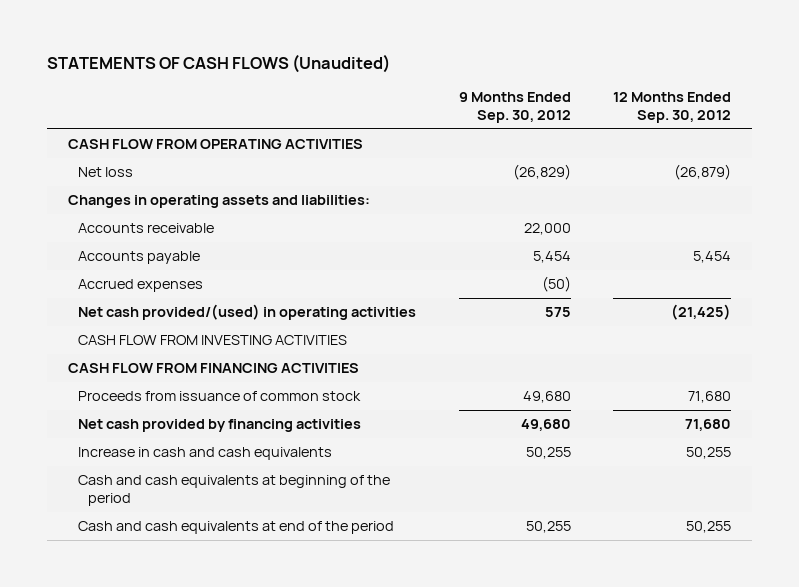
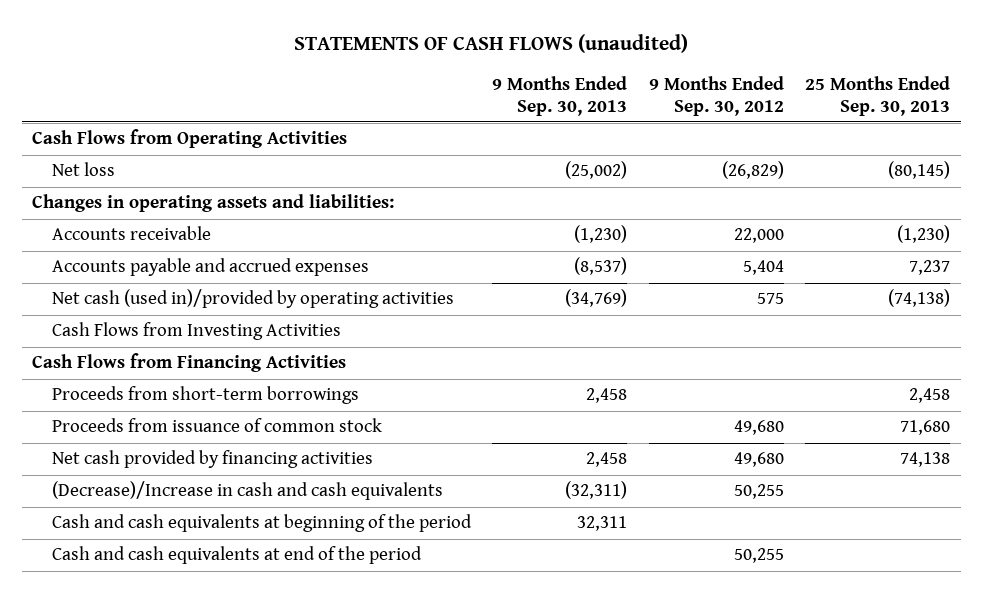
[46,53,390,73] STATEMENTS OF CASH FLOWS (Unaudited) -> [294,34,689,54] STATEMENTS OF CASH FLOWS (unaudited)
[613,92,732,124] 12 Months Ended Sep. 30, 2012 -> none
none -> [492,76,628,116] 9 Months Ended Sep. 30, 2013
none -> [805,76,951,116] 25 Months Ended Sep. 30, 2013
[67,139,363,150] CASH FLOW FROM OPERATING ACTIVITIES -> [32,129,348,149] Cash Flows from Operating Activities
[78,279,204,293] Accrued expenses -> none
[78,251,201,265] Accounts payable -> [51,258,369,277] Accounts payable and accrued expenses
[532,251,571,264] 5,454 -> [742,260,784,276] 5,404
[78,304,417,321] Net cash provided/(used) in operating activities -> [51,289,454,309] Net cash (used in)/provided by operating activities
[78,335,348,346] CASH FLOW FROM INVESTING ACTIVITIES -> [51,322,341,341] Cash Flows from Investing Activities
[67,363,359,374] CASH FLOW FROM FINANCING ACTIVITIES -> [32,353,347,373] Cash Flows from Financing Activities
none -> [51,386,359,405] Proceeds from short-term borrowings
[78,447,333,461] Increase in cash and cash equivalents -> [51,481,443,501] (Decrease)/Increase in cash and cash equivalents

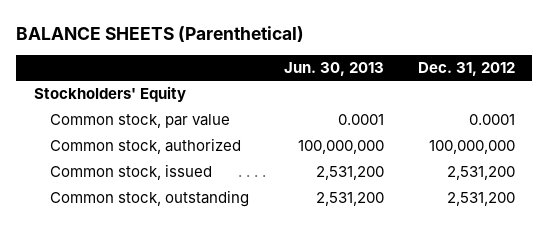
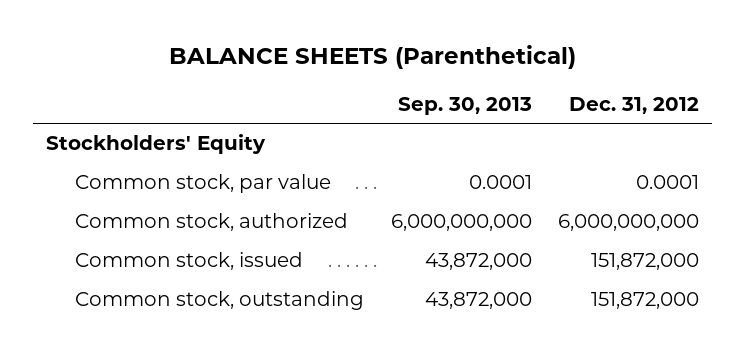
[283,62,384,77] Jun. 30, 2013 -> none
none -> [397,96,532,115] Sep. 30, 2013
[429,140,516,155] 100,000,000 -> [557,214,699,232] 6,000,000,000
[447,166,516,181] 2,531,200 -> [590,253,699,271] 151,872,000
[447,192,516,207] 2,531,200 -> [590,292,699,310] 151,872,000

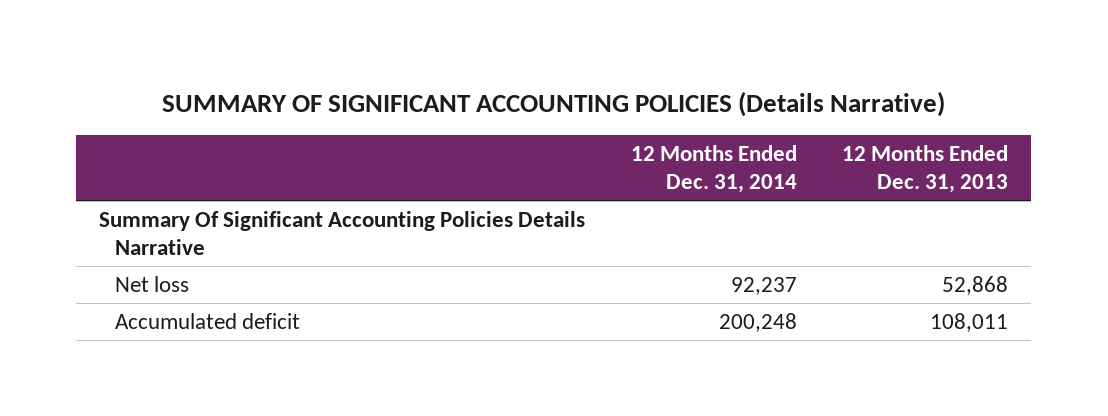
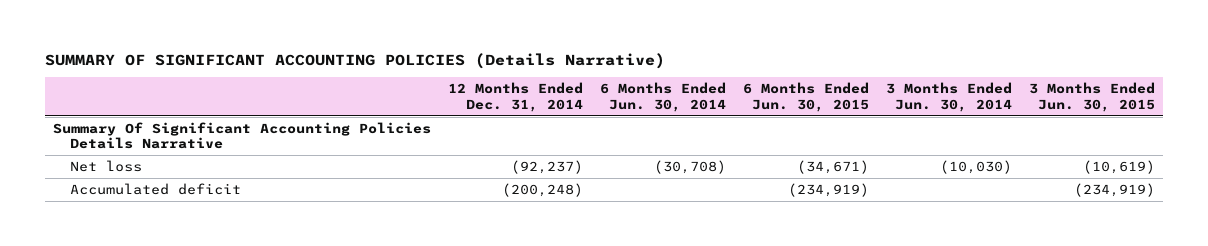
[842,144,1009,194] 12 Months Ended Dec. 31, 2013 -> none
none -> [599,82,726,112] 6 Months Ended Jun. 30, 2014
none -> [742,82,869,112] 6 Months Ended Jun. 30, 2015
none -> [885,82,1012,112] 3 Months Ended Jun. 30, 2014
none -> [1028,82,1155,112] 3 Months Ended Jun. 30, 2015
[730,277,797,296] 92,237 -> [511,159,584,174] (92,237)
[718,313,797,333] 200,248 -> [502,182,584,197] (200,248)

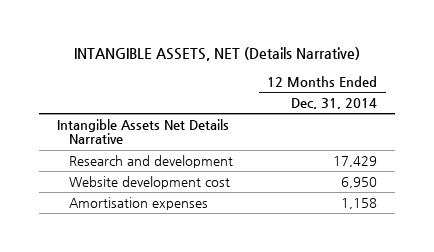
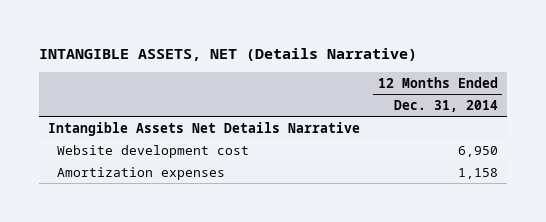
[68,154,233,168] Research and development -> none
[68,196,208,210] Amortisation expenses -> [57,166,226,180] Amortization expenses

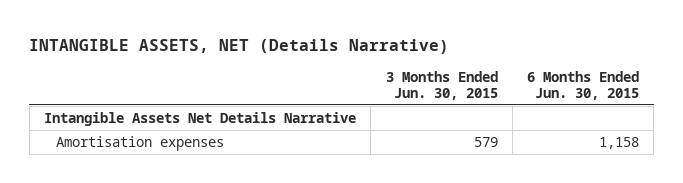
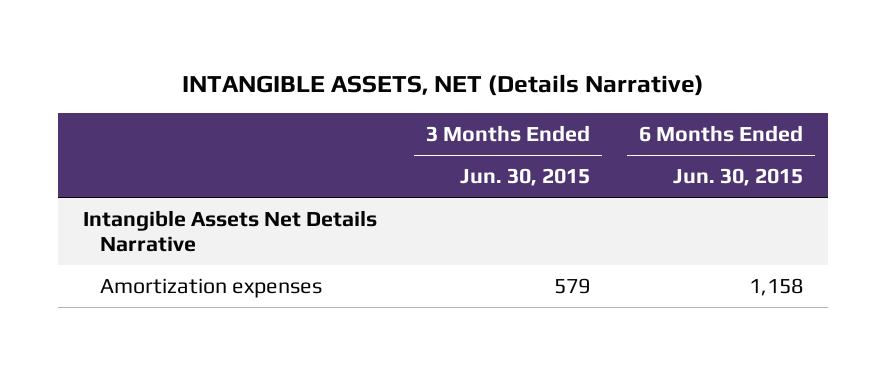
[55,135,224,151] Amortisation expenses -> [99,277,322,298] Amortization expenses

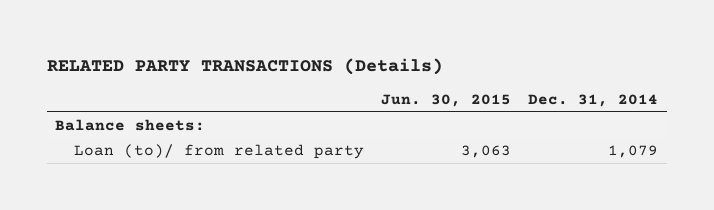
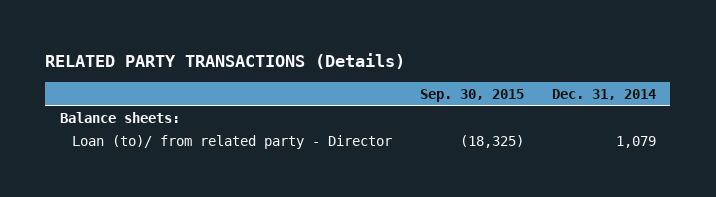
[381,94,512,108] Jun. 30, 2015 -> none
none -> [419,88,524,102] Sep. 30, 2015
[73,143,364,159] Loan (to)/ from related party -> [71,134,392,149] Loan (to)/ from related party - Director

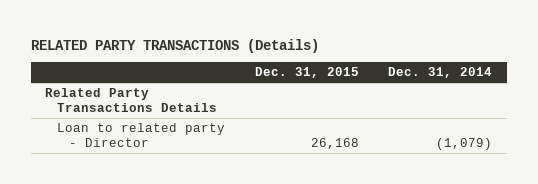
[419,88,524,102] Sep. 30, 2015 -> none
none -> [254,67,359,79] Dec. 31, 2015
[59,111,180,123] Balance sheets: -> none
none -> [45,87,218,112] Related Party Transactions Details
[71,134,392,149] Loan (to)/ from related party - Director -> [57,122,226,147] Loan to related party - Director
[616,135,657,148] 1,079 -> [436,137,493,150] (1,079)

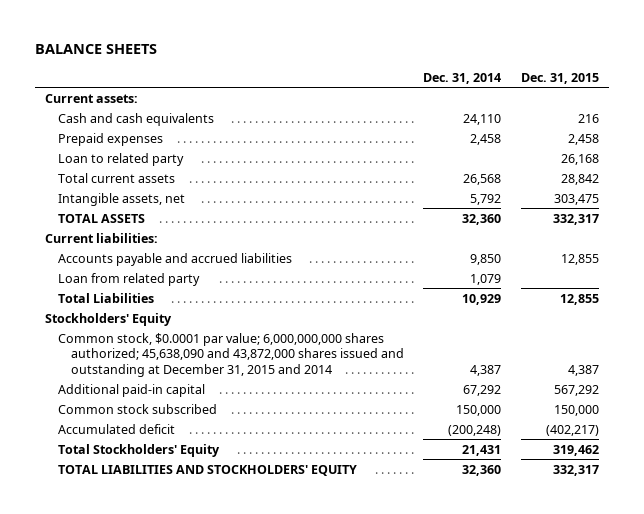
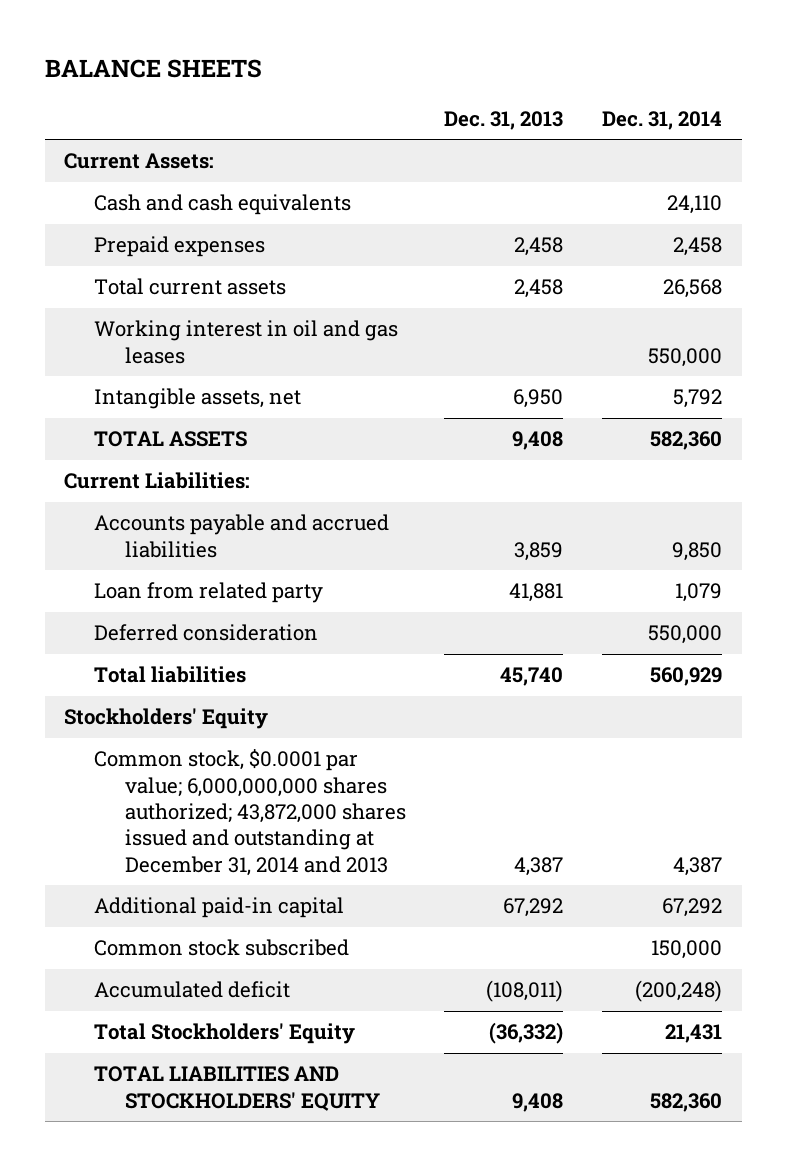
[521,72,600,84] Dec. 31, 2015 -> none
none -> [444,110,564,130] Dec. 31, 2013
[44,93,138,103] Current assets: -> [64,153,215,170] Current Assets:
[57,152,184,166] Loan to related party -> none
none -> [94,320,399,364] Working interest in oil and gas leases
[462,213,502,225] 32,360 -> [650,431,723,451] 582,360
[44,232,158,243] Current liabilities: -> [64,472,251,490] Current Liabilities:
none -> [94,624,319,642] Deferred consideration
[57,292,154,303] Total Liabilities -> [94,666,247,684] Total liabilities
[462,293,502,305] 10,929 -> [650,667,723,687] 560,929
[57,332,404,377] Common stock, $0.0001 par value; 6,000,000,000 shares authorized; 45,638,090 and 43,872,000 shares issued and outstanding at December 31, 2015 and 2014 -> [94,749,406,876] Common stock, $0.0001 par value; 6,000,000,000 shares authorized; 43,872,000 shares issued and outstanding at December 31, 2014 and 2013
[462,464,502,476] 32,360 -> [650,1092,723,1112] 582,360

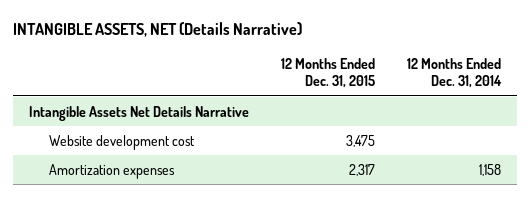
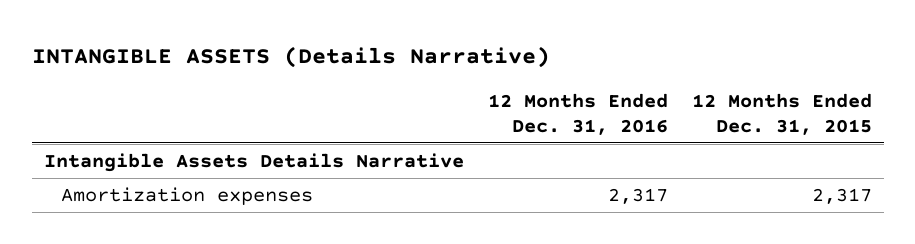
[13,22,303,38] INTANGIBLE ASSETS, NET (Details Narrative) -> [31,46,550,69] INTANGIBLE ASSETS (Details Narrative)
[407,57,503,89] 12 Months Ended Dec. 31, 2014 -> none
none -> [487,92,668,135] 12 Months Ended Dec. 31, 2016
[48,134,195,150] Website development cost -> none
[29,105,250,121] Intangible Assets Net Details Narrative -> [43,153,464,173] Intangible Assets Details Narrative

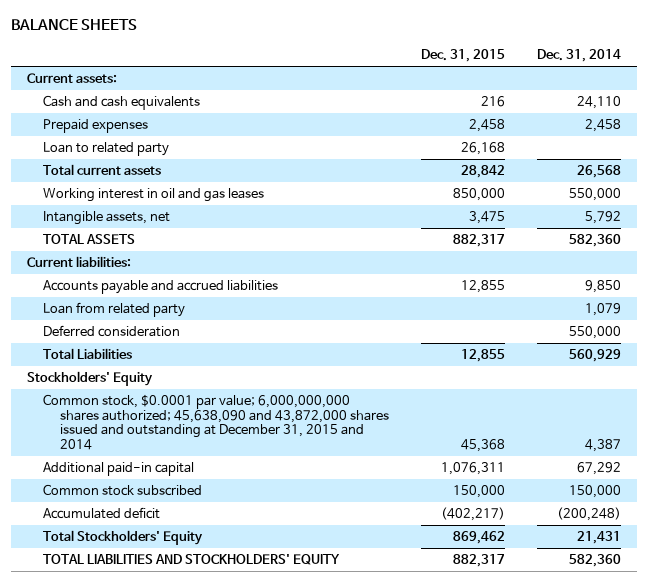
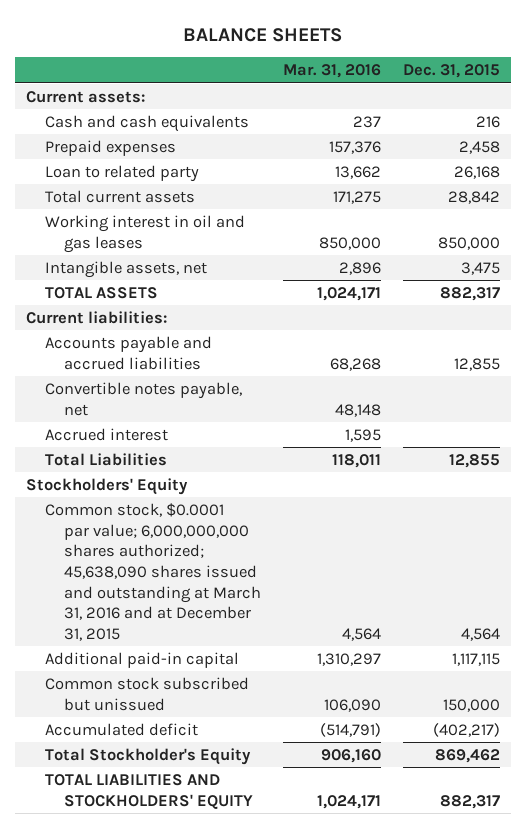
[536,48,621,62] Dec. 31, 2014 -> none
none -> [282,64,381,79] Mar. 31, 2016
[43,302,186,318] Loan from related party -> none
[43,325,181,338] Deferred consideration -> none
none -> [44,381,242,416] Convertible notes payable, net
none -> [44,427,168,441] Accrued interest
[43,394,389,450] Common stock, $0.0001 par value; 6,000,000,000 shares authorized; 45,638,090 and 43,872,000 shares issued and outstanding at December 31, 2015 and 2014 -> [44,502,261,642] Common stock, $0.0001 par value; 6,000,000,000 shares authorized; 45,638,090 shares issued and outstanding at March 31, 2016 and at December 31, 2015
[460,438,505,452] 45,368 -> [460,628,500,642] 4,564
[440,462,505,476] 1,076,311 -> [451,652,500,666] 1,117,115
[43,484,203,497] Common stock subscribed -> [44,676,249,711] Common stock subscribed but unissued
[43,530,204,546] Total Stockholders' Equity -> [44,747,251,765] Total Stockholder's Equity

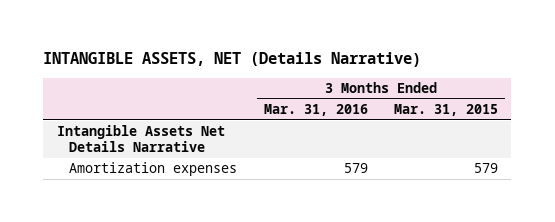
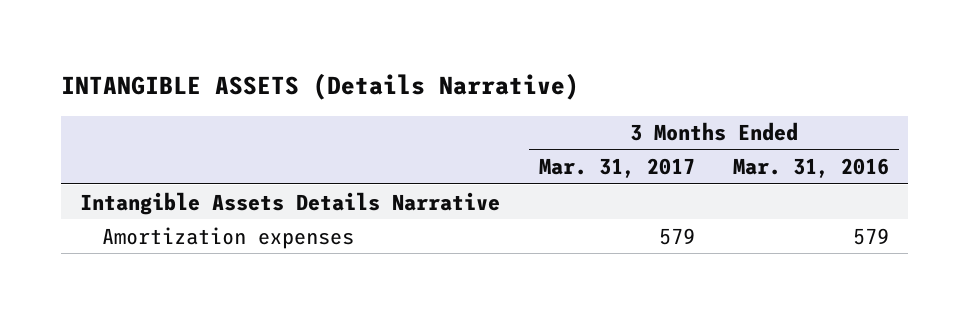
[43,52,422,68] INTANGIBLE ASSETS, NET (Details Narrative) -> [61,73,580,101] INTANGIBLE ASSETS (Details Narrative)
[394,103,499,116] Mar. 31, 2015 -> none
none -> [538,158,695,179] Mar. 31, 2017
[56,125,225,152] Intangible Assets Net Details Narrative -> [80,191,501,215] Intangible Assets Details Narrative

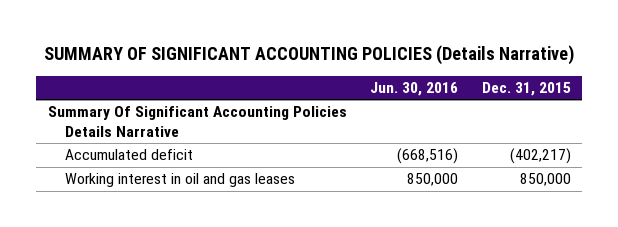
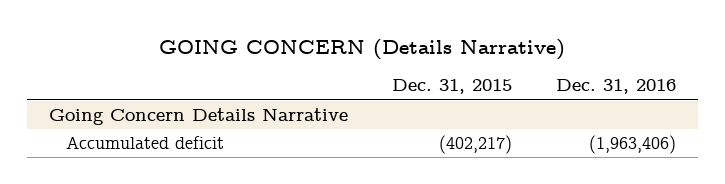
[44,45,575,66] SUMMARY OF SIGNIFICANT ACCOUNTING POLICIES (Details Narrative) -> [159,38,566,60] GOING CONCERN (Details Narrative)
[370,82,459,97] Jun. 30, 2016 -> none
none -> [555,79,676,95] Dec. 31, 2016
[47,106,347,137] Summary Of Significant Accounting Policies Details Narrative -> none
none -> [48,108,348,126] Going Concern Details Narrative
[64,173,295,188] Working interest in oil and gas leases -> none

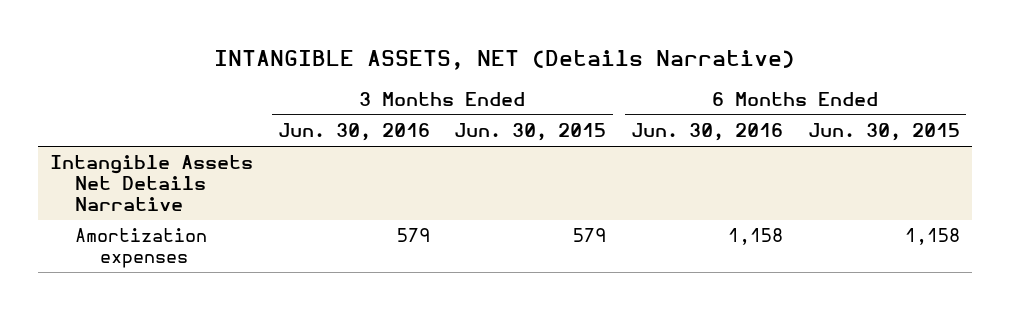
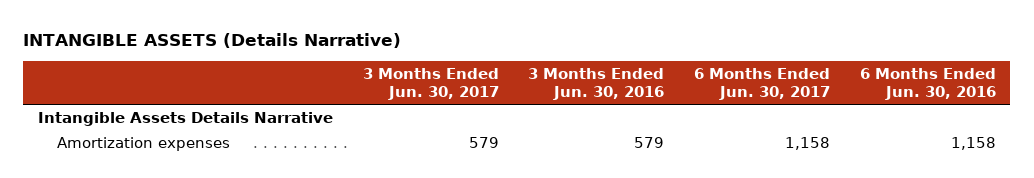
[213,49,795,70] INTANGIBLE ASSETS, NET (Details Narrative) -> [23,33,402,49] INTANGIBLE ASSETS (Details Narrative)
[454,123,607,142] Jun. 30, 2015 -> none
[807,123,960,142] Jun. 30, 2015 -> none
none -> [362,68,499,101] 3 Months Ended Jun. 30, 2017
none -> [694,68,831,101] 6 Months Ended Jun. 30, 2017
[50,155,254,212] Intangible Assets Net Details Narrative -> [38,111,334,126] Intangible Assets Details Narrative

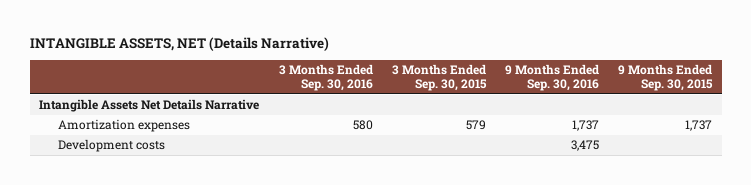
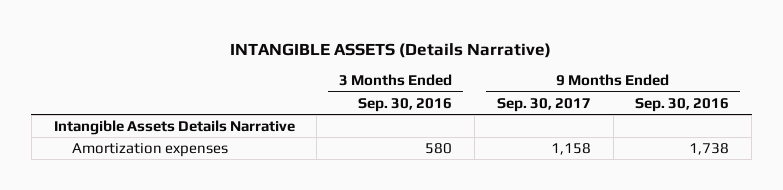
[29,37,329,52] INTANGIBLE ASSETS, NET (Details Narrative) -> [230,42,552,58] INTANGIBLE ASSETS (Details Narrative)
[391,64,487,92] 3 Months Ended Sep. 30, 2015 -> none
[618,64,714,92] 9 Months Ended Sep. 30, 2015 -> none
none -> [496,97,591,112] Sep. 30, 2017
[58,139,166,153] Development costs -> none
[39,99,260,113] Intangible Assets Net Details Narrative -> [53,120,295,136] Intangible Assets Details Narrative
[571,120,599,132] 1,737 -> [689,143,730,156] 1,738

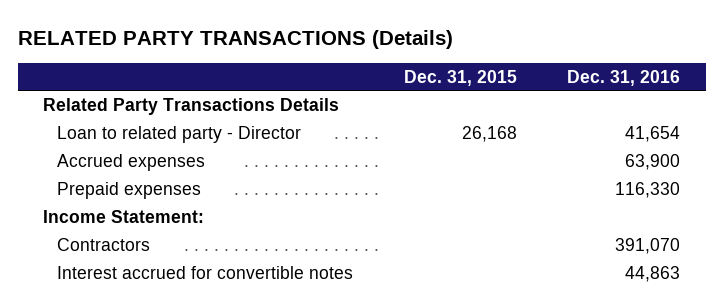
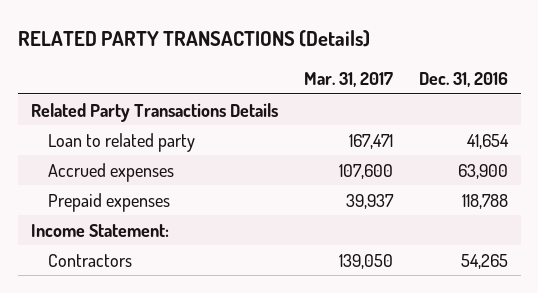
[403,69,517,86] Dec. 31, 2015 -> none
none -> [303,72,393,88] Mar. 31, 2017
[57,125,302,143] Loan to related party - Director -> [48,132,196,152] Loan to related party
[615,181,681,198] 116,330 -> [461,193,508,209] 118,788
[57,265,354,279] Interest accrued for convertible notes -> none
[615,237,681,254] 391,070 -> [460,253,508,269] 54,265

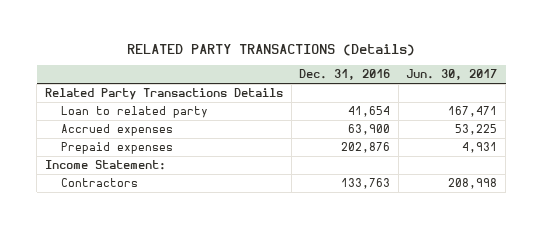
[303,72,393,88] Mar. 31, 2017 -> none
none -> [406,69,498,81] Jun. 30, 2017
[461,193,508,209] 118,788 -> [341,142,391,154] 202,876
[460,253,508,269] 54,265 -> [341,178,391,190] 133,763

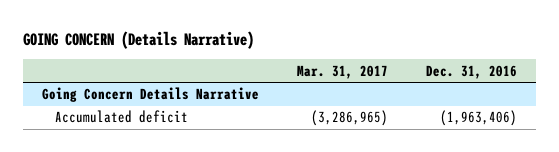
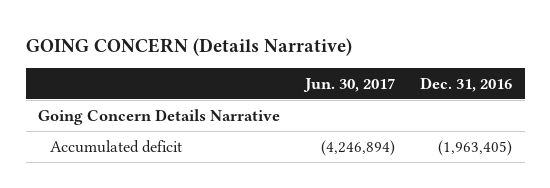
[296,64,388,79] Mar. 31, 2017 -> none
none -> [303,77,396,92] Jun. 30, 2017
[439,110,517,127] (1,963,406) -> [438,139,513,156] (1,963,405)

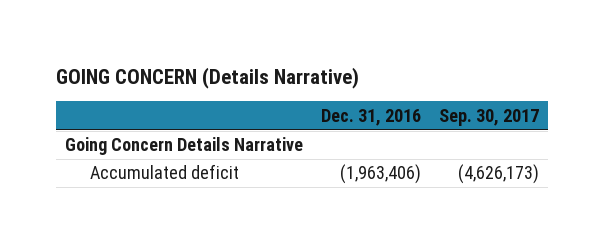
[303,77,396,92] Jun. 30, 2017 -> none
none -> [438,108,539,126] Sep. 30, 2017
[438,139,513,156] (1,963,405) -> [339,164,421,185] (1,963,406)

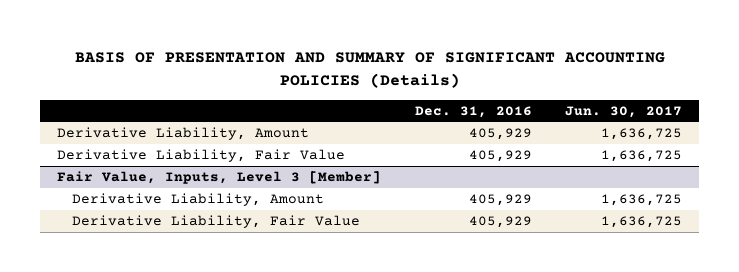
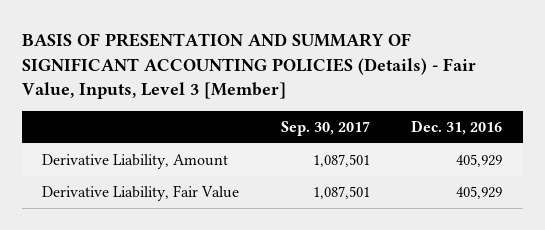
[74,52,665,89] BASIS OF PRESENTATION AND SUMMARY OF SIGNIFICANT ACCOUNTING POLICIES (Details) -> [21,33,476,100] BASIS OF PRESENTATION AND SUMMARY OF SIGNIFICANT ACCOUNTING POLICIES (Details) - Fair Value, Inputs, Level 3 [Member]
[565,105,683,118] Jun. 30, 2017 -> none
none -> [280,121,370,137] Sep. 30, 2017
[56,171,381,185] Fair Value, Inputs, Level 3 [Member] -> none
[71,193,324,207] Derivative Liability, Amount -> none
[71,215,360,229] Derivative Liability, Fair Value -> none

